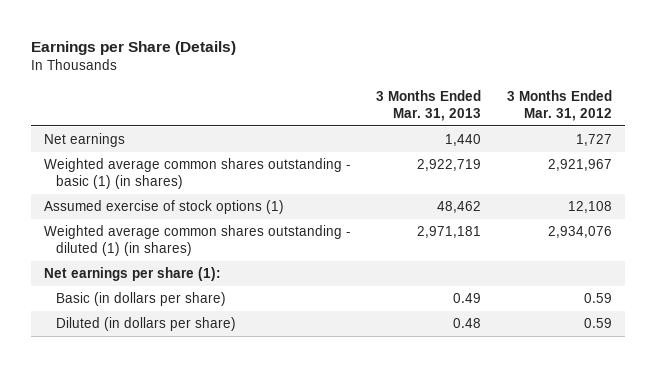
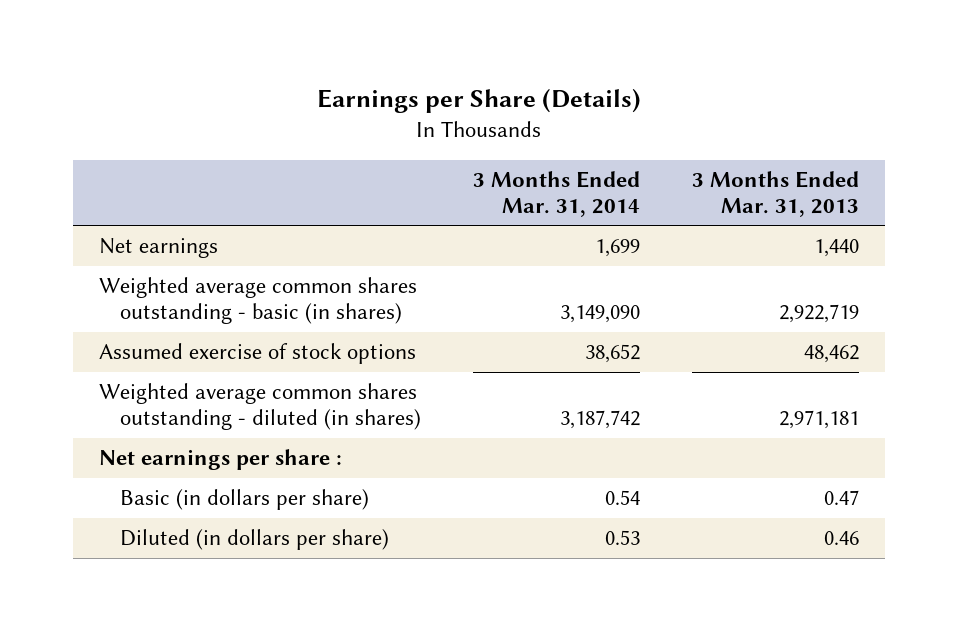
[506,89,612,121] 3 Months Ended Mar. 31, 2012 -> none
none -> [473,170,641,217] 3 Months Ended Mar. 31, 2014
[43,158,351,190] Weighted average common shares outstanding - basic (1) (in shares) -> [98,277,417,325] Weighted average common shares outstanding - basic (in shares)
[43,200,284,215] Assumed exercise of stock options (1) -> [98,343,416,365] Assumed exercise of stock options
[43,225,351,257] Weighted average common shares outstanding - diluted (1) (in shares) -> [98,383,422,431] Weighted average common shares outstanding - diluted (in shares)
[43,267,221,282] Net earnings per share (1): -> [98,449,342,471] Net earnings per share :
[453,293,482,304] 0.49 -> [824,490,860,506] 0.47
[453,318,482,329] 0.48 -> [824,531,860,546] 0.46

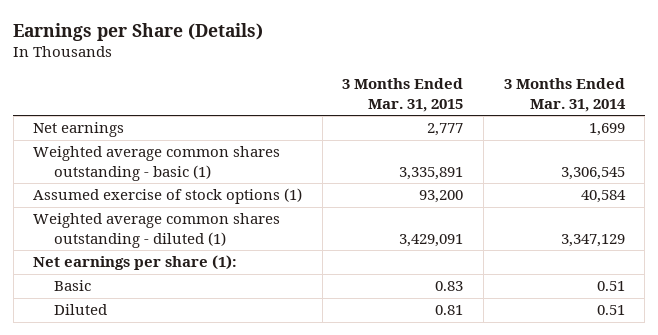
[692,170,860,217] 3 Months Ended Mar. 31, 2013 -> none
none -> [342,78,464,112] 3 Months Ended Mar. 31, 2015
[98,277,417,325] Weighted average common shares outstanding - basic (in shares) -> [33,146,281,181] Weighted average common shares outstanding - basic (1)
[560,305,641,324] 3,149,090 -> [560,166,625,180] 3,306,545
[98,343,416,365] Assumed exercise of stock options -> [33,188,303,205] Assumed exercise of stock options (1)
[585,344,641,364] 38,652 -> [580,190,626,204] 40,584
[98,383,422,431] Weighted average common shares outstanding - diluted (in shares) -> [33,213,281,248] Weighted average common shares outstanding - diluted (1)
[560,410,641,430] 3,187,742 -> [560,233,625,247] 3,347,129
[98,449,342,471] Net earnings per share : -> [33,255,238,271] Net earnings per share (1):
[120,489,370,511] Basic (in dollars per share) -> [54,280,92,292] Basic
[605,490,641,506] 0.54 -> [596,281,625,292] 0.51
[120,529,390,551] Diluted (in dollars per share) -> [54,304,108,316] Diluted
[605,530,641,546] 0.53 -> [596,305,625,316] 0.51

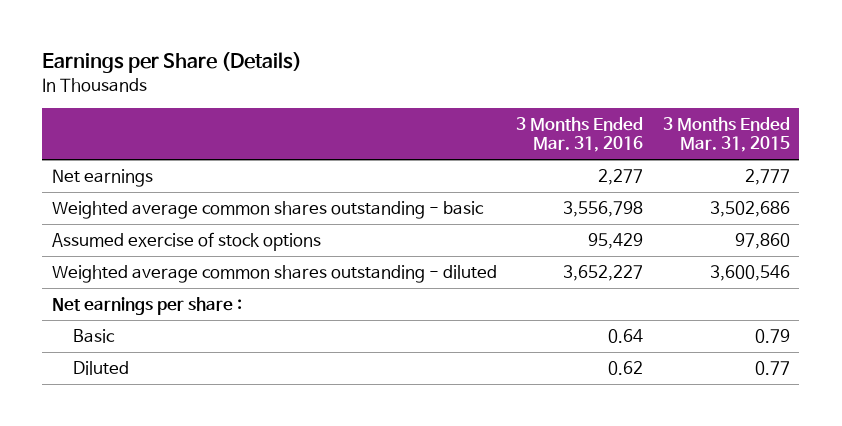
[503,78,626,112] 3 Months Ended Mar. 31, 2014 -> none
none -> [516,116,644,153] 3 Months Ended Mar. 31, 2016
[33,146,281,181] Weighted average common shares outstanding - basic (1) -> [52,200,485,219] Weighted average common shares outstanding - basic
[399,166,464,180] 3,335,891 -> [709,200,790,217] 3,502,686
[33,188,303,205] Assumed exercise of stock options (1) -> [52,231,322,251] Assumed exercise of stock options
[419,190,464,204] 93,200 -> [734,232,790,249] 97,860
[33,213,281,248] Weighted average common shares outstanding - diluted (1) -> [52,264,498,283] Weighted average common shares outstanding - diluted
[399,233,464,247] 3,429,091 -> [709,264,790,281] 3,600,546
[33,255,238,271] Net earnings per share (1): -> [52,296,243,315] Net earnings per share :
[435,281,464,292] 0.83 -> [754,328,790,343] 0.79
[435,305,464,316] 0.81 -> [754,360,790,375] 0.77

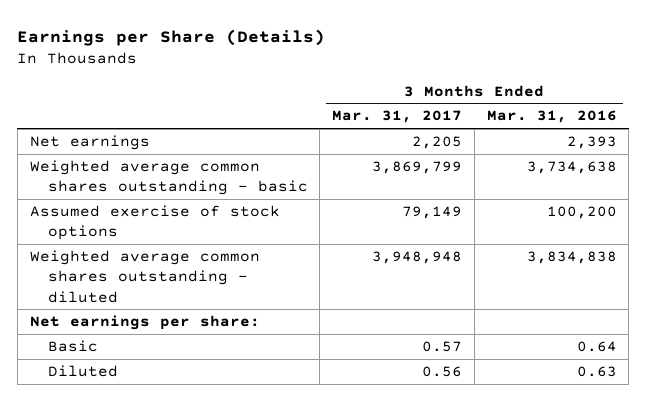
[662,116,790,153] 3 Months Ended Mar. 31, 2015 -> none
none -> [332,110,463,124] Mar. 31, 2017
[598,168,644,185] 2,277 -> [566,136,617,150] 2,393
[563,200,644,217] 3,556,798 -> [526,161,617,175] 3,734,638
[588,232,644,249] 95,429 -> [546,206,617,220] 100,200
[563,264,644,281] 3,652,227 -> [526,251,617,265] 3,834,838
[52,296,243,315] Net earnings per share : -> [29,315,260,331] Net earnings per share:
[608,360,644,375] 0.62 -> [576,366,617,378] 0.63

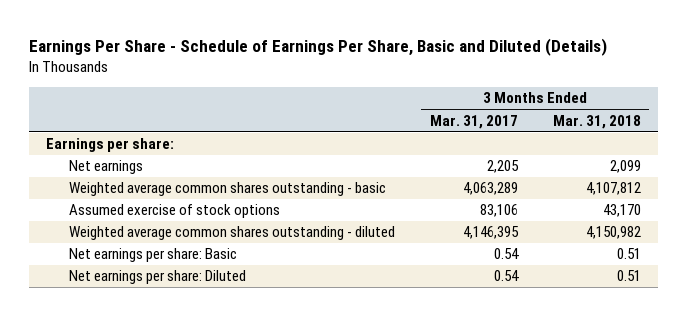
[17,28,326,46] Earnings per Share (Details) -> [28,37,607,56] Earnings Per Share - Schedule of Earnings Per Share, Basic and Diluted (Details)
[486,110,617,124] Mar. 31, 2016 -> none
none -> [552,114,641,129] Mar. 31, 2018
none -> [46,138,175,153] Earnings per share:
[29,315,260,331] Net earnings per share: -> none
[372,161,463,175] 3,869,799 -> [462,182,518,196] 4,063,289
[402,206,463,220] 79,149 -> [479,204,518,218] 83,106
[372,251,463,265] 3,948,948 -> [462,226,519,240] 4,146,395
[47,340,98,353] Basic -> [69,248,238,263] Net earnings per share: Basic
[422,341,463,353] 0.57 -> [493,248,519,260] 0.54
[47,365,118,378] Diluted -> [69,270,247,285] Net earnings per share: Diluted
[422,366,463,378] 0.56 -> [493,270,519,282] 0.54

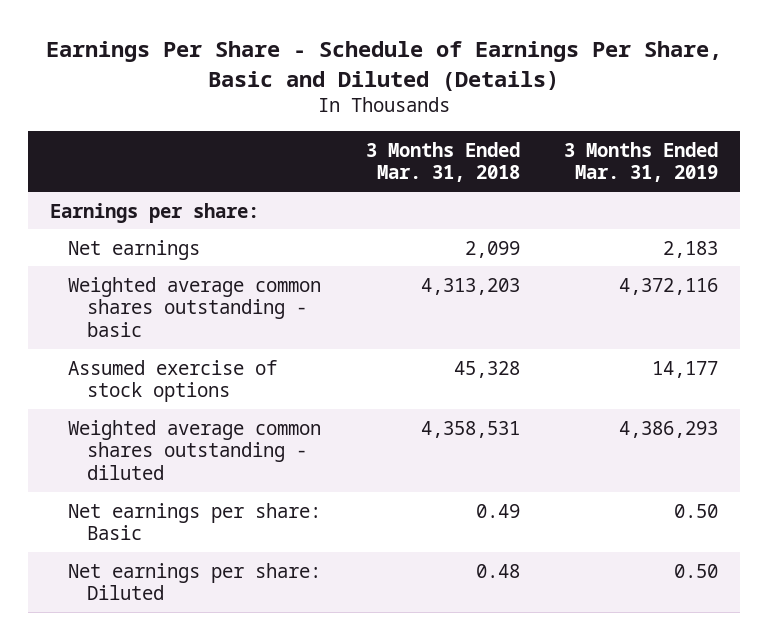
[429,114,518,129] Mar. 31, 2017 -> none
none -> [564,141,719,183] 3 Months Ended Mar. 31, 2019
[585,182,641,196] 4,107,812 -> [420,277,520,295] 4,313,203
[602,204,641,218] 43,170 -> [453,360,520,378] 45,328
[585,226,641,240] 4,150,982 -> [420,420,520,438] 4,358,531
[616,248,641,260] 0.51 -> [475,503,520,518] 0.49
[616,270,641,282] 0.51 -> [475,563,520,578] 0.48

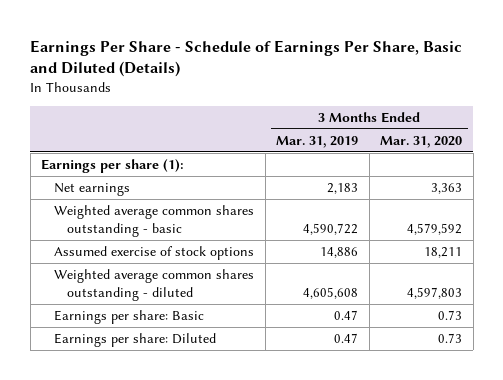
[365,141,520,183] 3 Months Ended Mar. 31, 2018 -> none
none -> [380,135,463,148] Mar. 31, 2020
[50,202,260,223] Earnings per share: -> [41,158,185,173] Earnings per share (1):
[619,277,719,295] 4,372,116 -> [303,222,359,235] 4,590,722
[652,360,719,378] 14,177 -> [320,246,359,258] 14,886
[619,420,719,438] 4,386,293 -> [303,286,359,299] 4,605,608
[68,502,322,541] Net earnings per share: Basic -> [54,309,205,324] Earnings per share: Basic
[674,503,719,518] 0.50 -> [334,309,359,320] 0.47
[68,562,322,601] Net earnings per share: Diluted -> [54,332,217,347] Earnings per share: Diluted
[674,563,719,578] 0.50 -> [334,332,359,343] 0.47

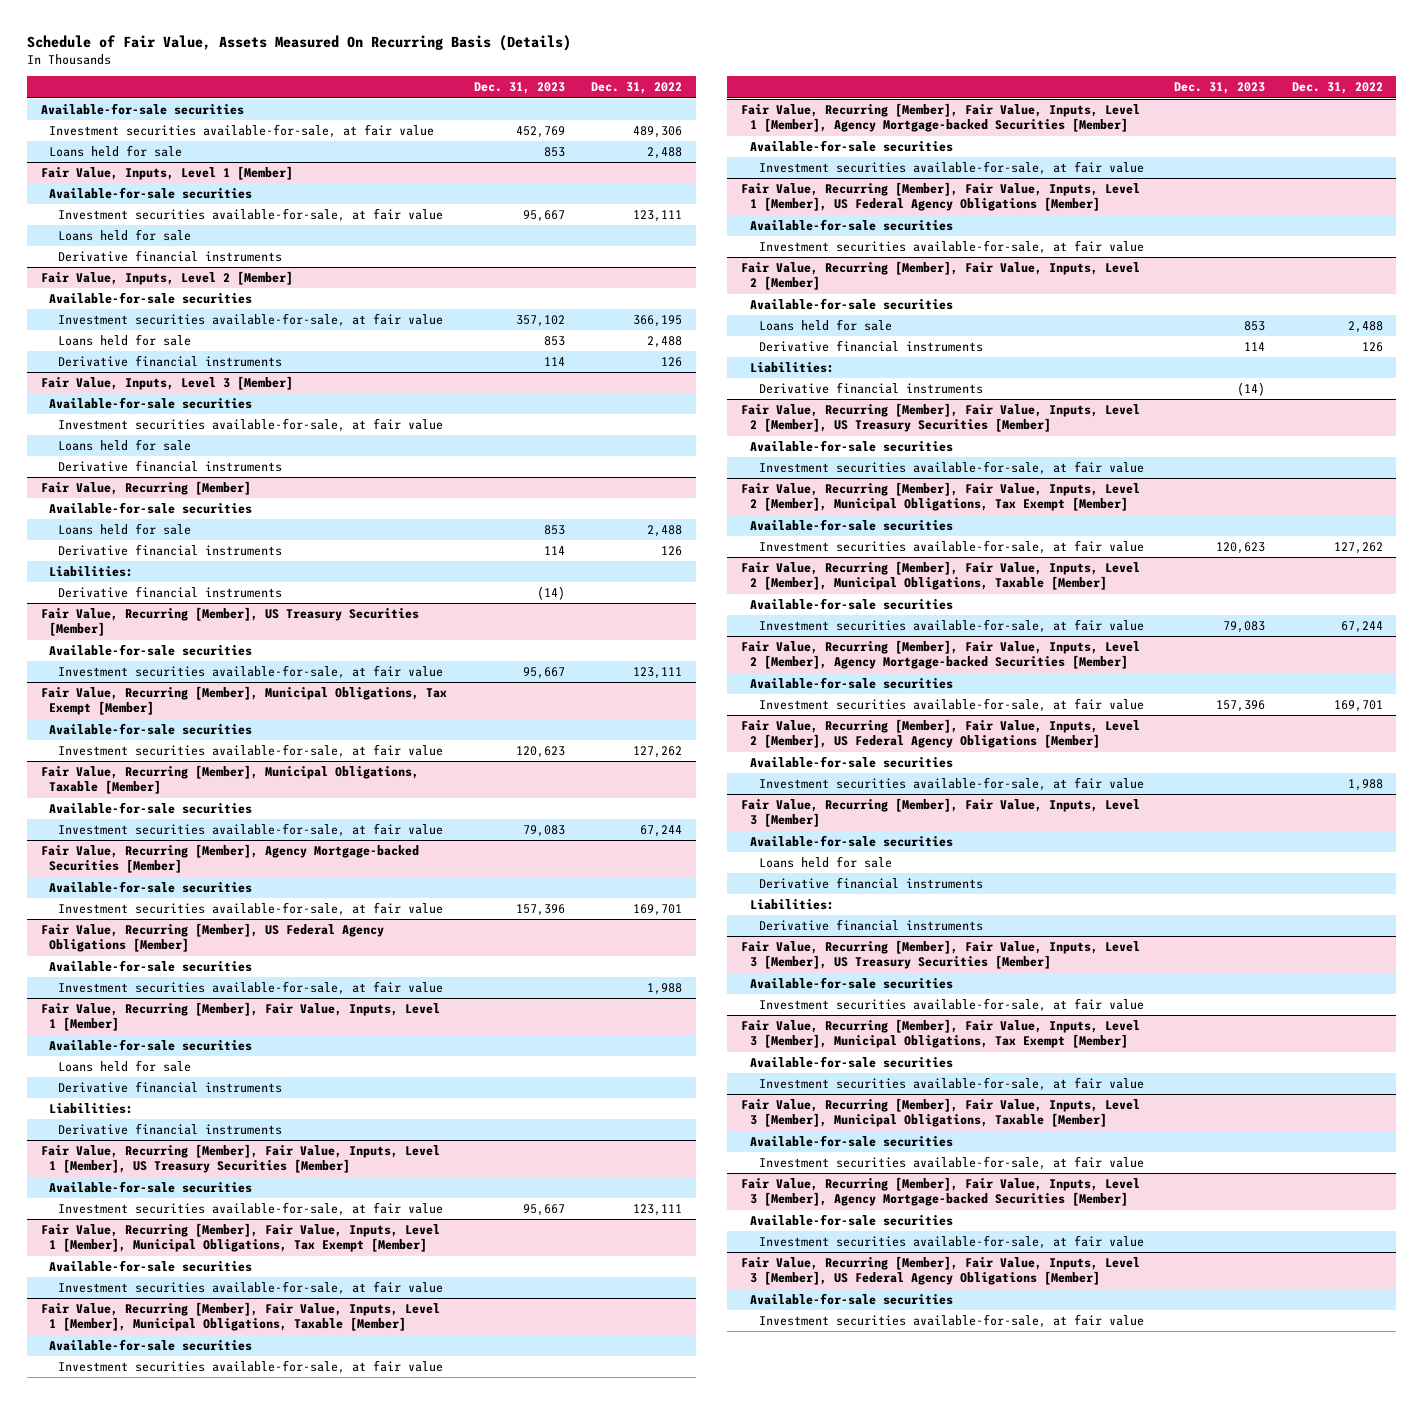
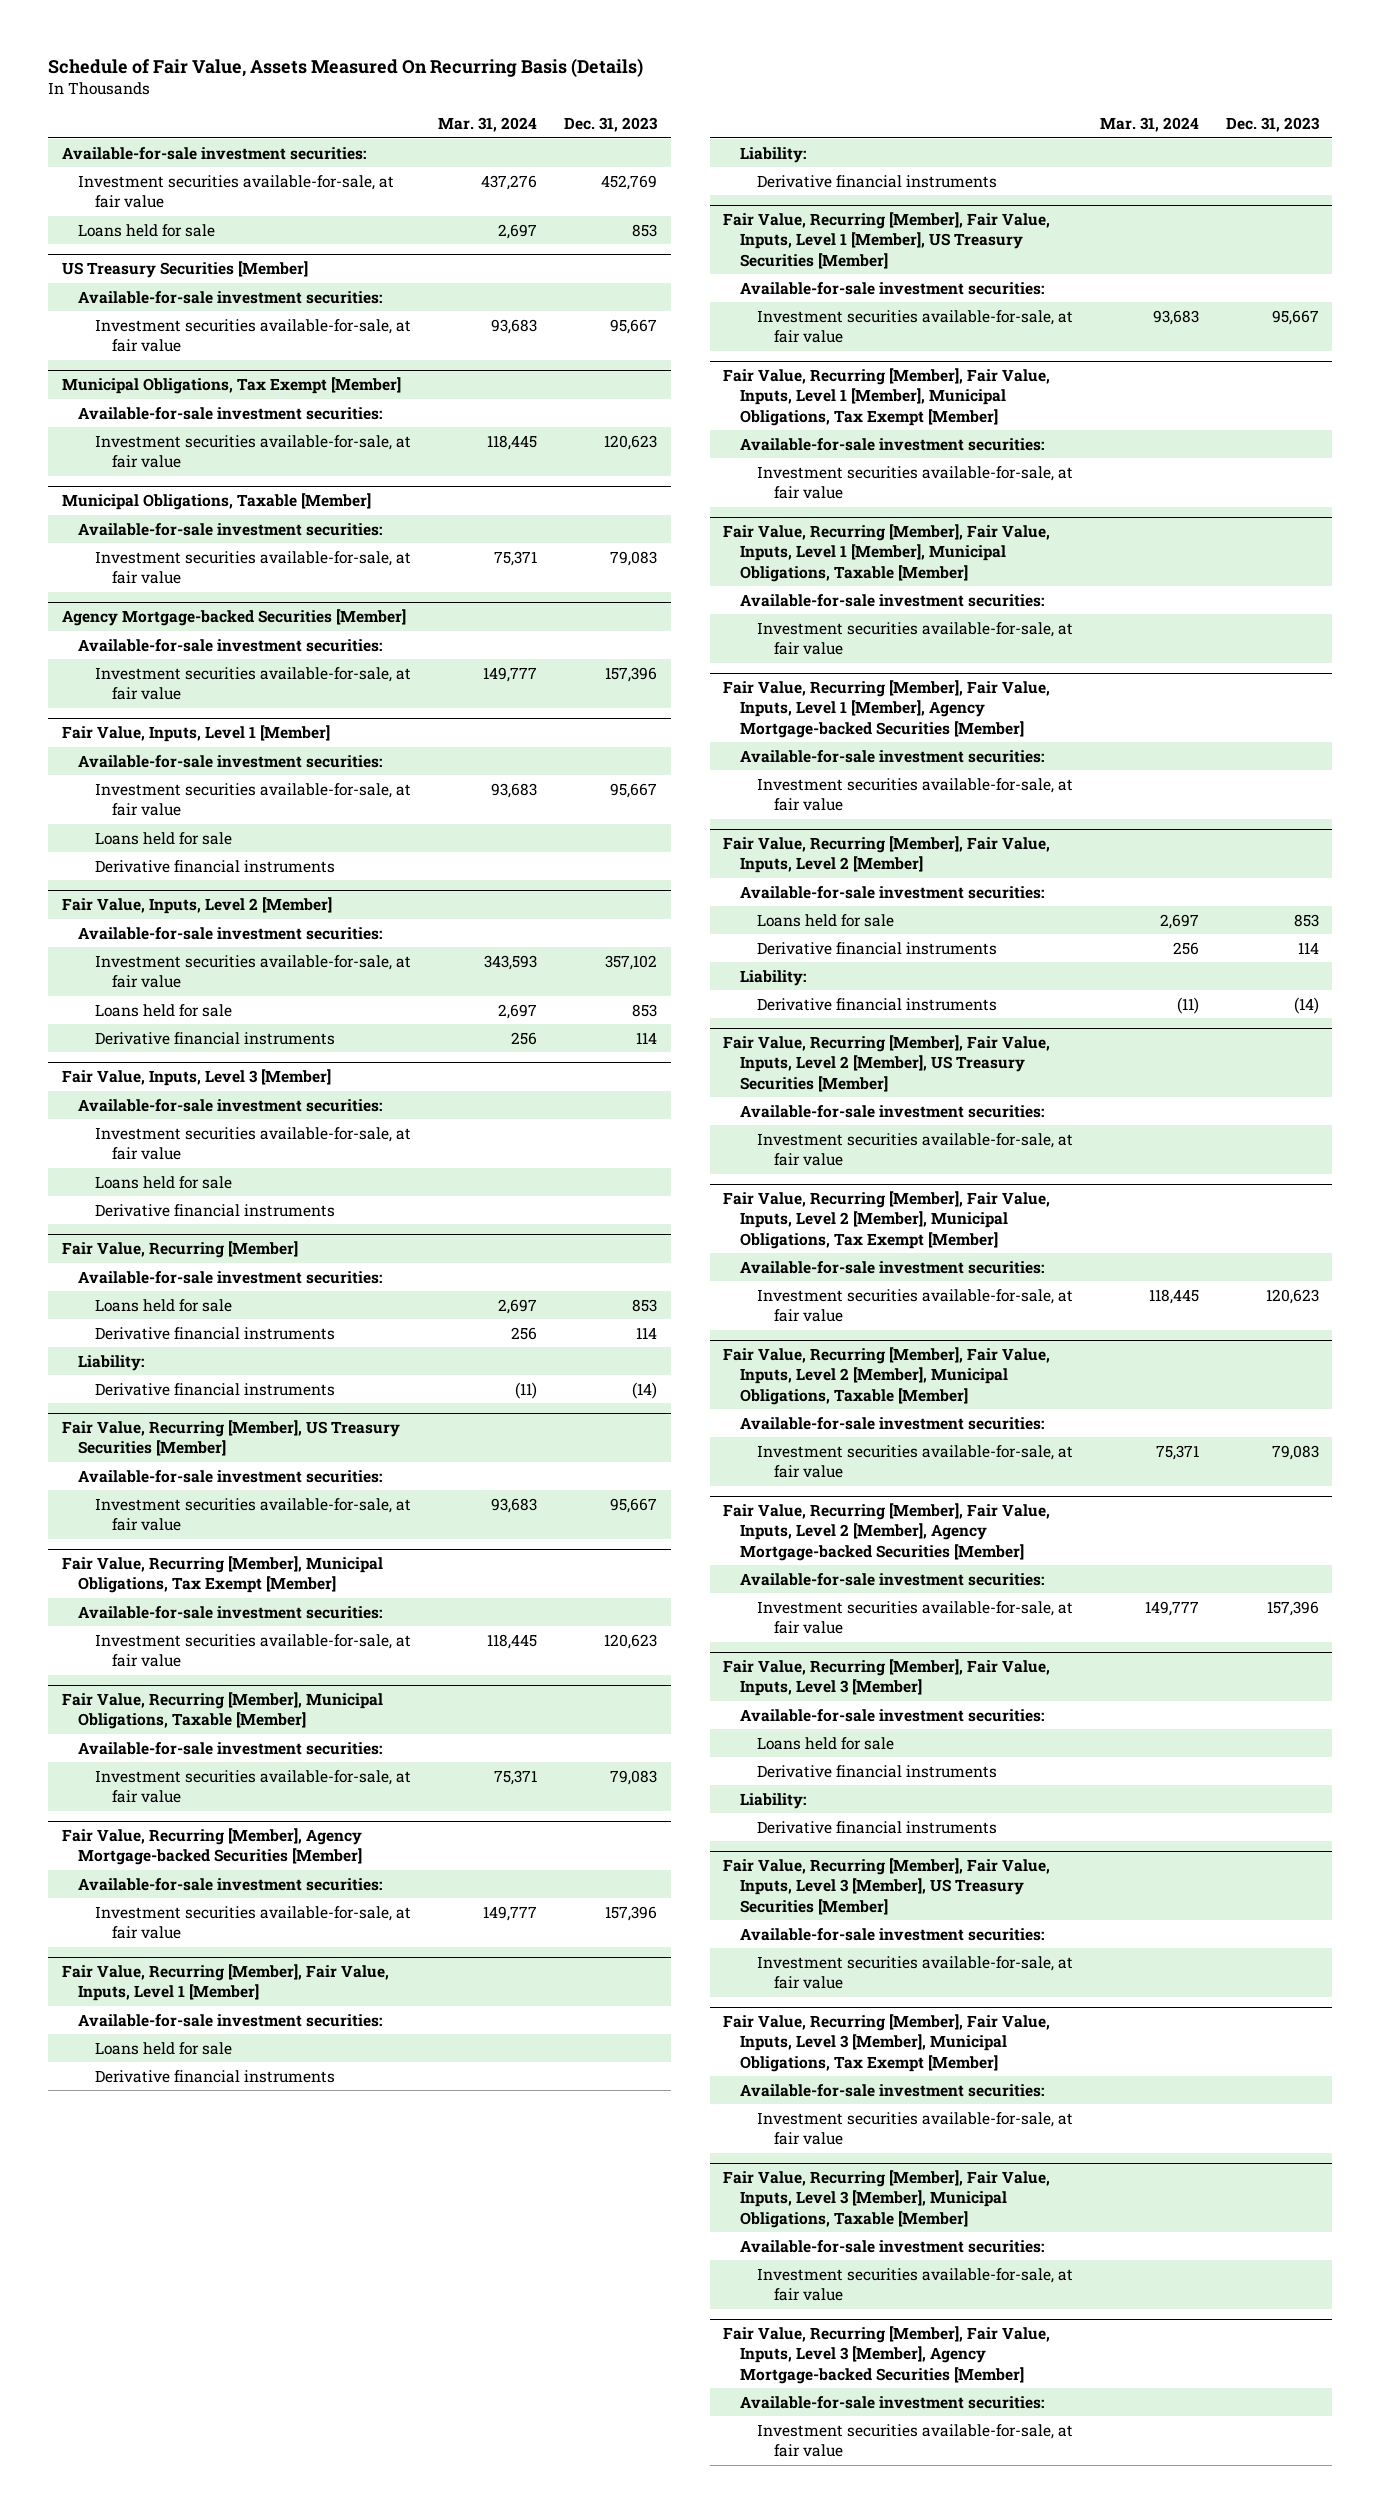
[591,82,683,95] Dec. 31, 2022 -> none
none -> [438,117,538,133] Mar. 31, 2024
[40,103,244,116] Available-for-sale securities -> [61,146,366,160] Available-for-sale investment securities:
none -> [61,261,308,279] US Treasury Securities [Member]
none -> [78,290,383,304] Available-for-sale investment securities:
none -> [95,318,412,353] Investment securities available-for-sale, at fair value
none -> [61,377,401,395] Municipal Obligations, Tax Exempt [Member]
none -> [78,406,383,420] Available-for-sale investment securities:
none -> [95,434,412,469] Investment securities available-for-sale, at fair value
none -> [61,493,371,511] Municipal Obligations, Taxable [Member]
none -> [78,522,383,536] Available-for-sale investment securities:
none -> [95,550,412,585] Investment securities available-for-sale, at fair value
none -> [61,609,406,627] Agency Mortgage-backed Securities [Member]
none -> [78,638,383,652] Available-for-sale investment securities:
none -> [95,666,412,701] Investment securities available-for-sale, at fair value
[49,187,253,200] Available-for-sale securities -> [78,754,383,768] Available-for-sale investment securities:
[49,292,253,305] Available-for-sale securities -> [78,926,383,940] Available-for-sale investment securities:
[49,397,253,410] Available-for-sale securities -> [78,1098,383,1112] Available-for-sale investment securities:
[49,502,253,515] Available-for-sale securities -> [78,1270,383,1284] Available-for-sale investment securities:
[49,566,134,578] Liabilities: -> [78,1354,145,1371] Liability:
[49,644,253,657] Available-for-sale securities -> [78,1469,383,1483] Available-for-sale investment securities:
[49,723,253,736] Available-for-sale securities -> [78,1605,383,1619] Available-for-sale investment securities:
[49,802,253,815] Available-for-sale securities -> [78,1741,383,1755] Available-for-sale investment securities:
[49,881,253,894] Available-for-sale securities -> [78,1877,383,1891] Available-for-sale investment securities:
[40,923,384,953] Fair Value, Recurring [Member], US Federal Agency Obligations [Member] -> none
[49,960,253,973] Available-for-sale securities -> none
[58,981,444,996] Investment securities available-for-sale, at fair value -> none
[49,1039,253,1052] Available-for-sale securities -> [78,2013,383,2027] Available-for-sale investment securities:
[49,1103,134,1115] Liabilities: -> [740,146,807,163] Liability:
[49,1181,253,1194] Available-for-sale securities -> [740,281,1045,295] Available-for-sale investment securities:
[49,1260,253,1273] Available-for-sale securities -> [740,437,1045,451] Available-for-sale investment securities:
[49,1339,253,1352] Available-for-sale securities -> [740,593,1045,607] Available-for-sale investment securities:
[758,161,1144,176] Investment securities available-for-sale, at fair value -> none
[740,182,1140,212] Fair Value, Recurring [Member], Fair Value, Inputs, Level 1 [Member], US Federal Agency Obligations [Member] -> none
[749,219,953,232] Available-for-sale securities -> none
[749,140,953,153] Available-for-sale securities -> [740,749,1045,763] Available-for-sale investment securities:
[749,298,953,311] Available-for-sale securities -> [740,885,1045,899] Available-for-sale investment securities:
[749,362,834,374] Liabilities: -> [740,969,807,986] Liability:
[749,440,953,453] Available-for-sale securities -> [740,1104,1045,1118] Available-for-sale investment securities:
[749,519,953,532] Available-for-sale securities -> [740,1260,1045,1274] Available-for-sale investment securities:
[749,598,953,611] Available-for-sale securities -> [740,1416,1045,1430] Available-for-sale investment securities:
[749,677,953,690] Available-for-sale securities -> [740,1572,1045,1586] Available-for-sale investment securities:
[740,719,1140,749] Fair Value, Recurring [Member], Fair Value, Inputs, Level 2 [Member], US Federal Agency Obligations [Member] -> none
[749,756,953,769] Available-for-sale securities -> none
[758,777,1144,792] Investment securities available-for-sale, at fair value -> none
[749,835,953,848] Available-for-sale securities -> [740,1708,1045,1722] Available-for-sale investment securities:
[749,899,834,911] Liabilities: -> [740,1792,807,1809] Liability:
[749,977,953,990] Available-for-sale securities -> [740,1927,1045,1941] Available-for-sale investment securities:
[749,1056,953,1069] Available-for-sale securities -> [740,2083,1045,2097] Available-for-sale investment securities:
[749,1135,953,1148] Available-for-sale securities -> [740,2239,1045,2253] Available-for-sale investment securities:
[758,1235,1144,1250] Investment securities available-for-sale, at fair value -> none
[740,1256,1140,1286] Fair Value, Recurring [Member], Fair Value, Inputs, Level 3 [Member], US Federal Agency Obligations [Member] -> none
[749,1293,953,1306] Available-for-sale securities -> none
[749,1214,953,1227] Available-for-sale securities -> [740,2395,1045,2409] Available-for-sale investment securities:

